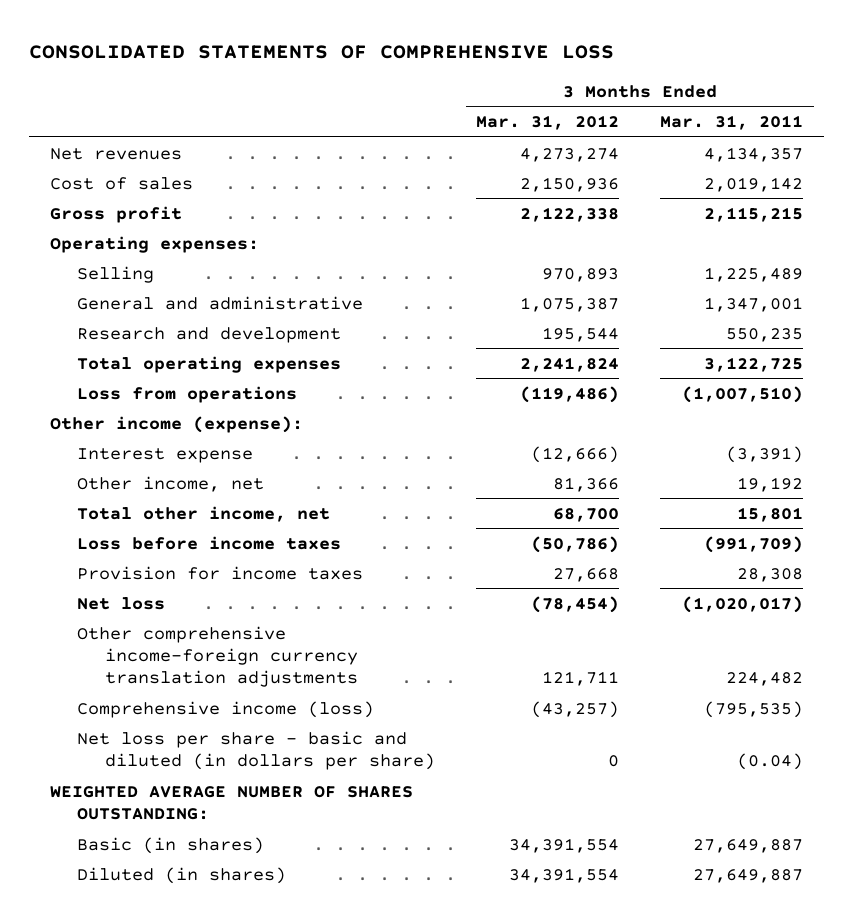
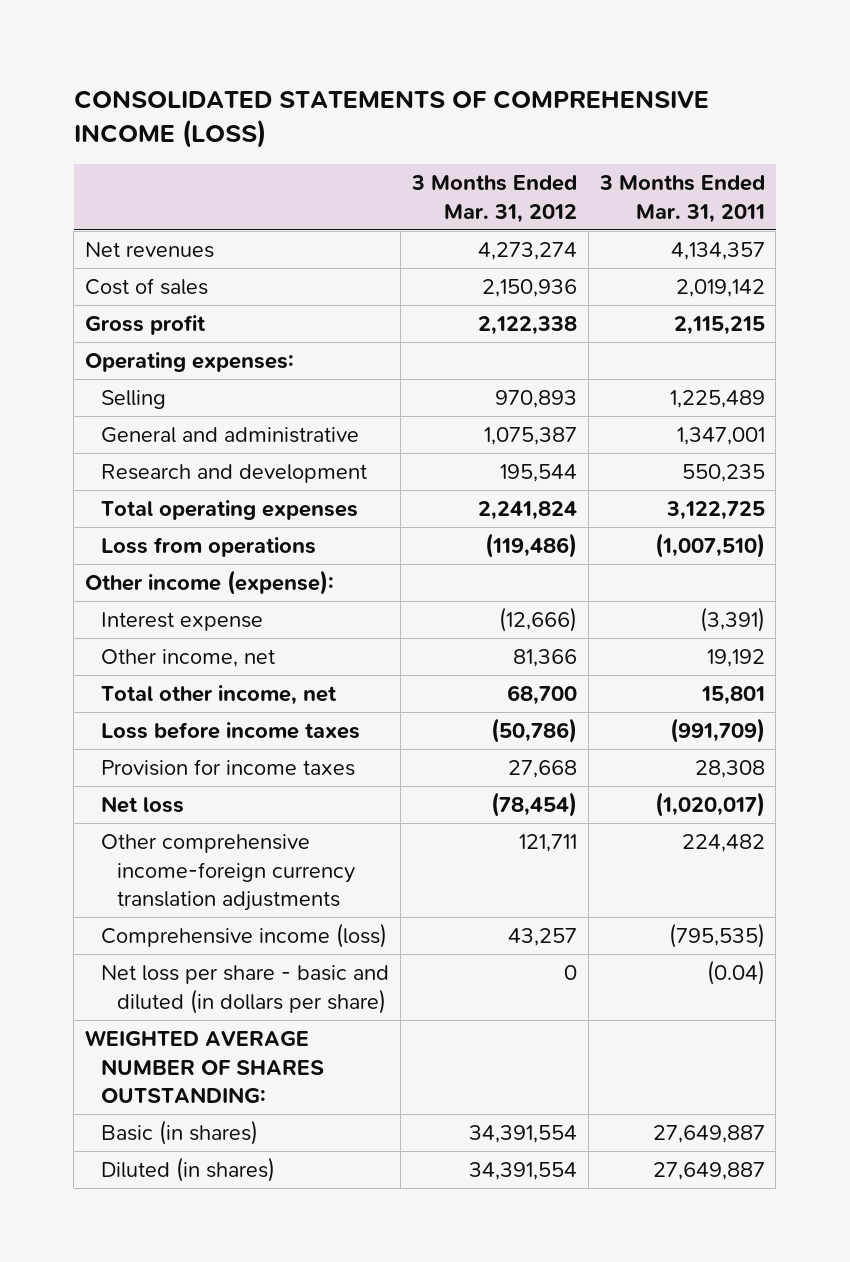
[28,44,614,59] CONSOLIDATED STATEMENTS OF COMPREHENSIVE LOSS -> [73,89,709,149] CONSOLIDATED STATEMENTS OF COMPREHENSIVE INCOME (LOSS)
[531,700,620,718] (43,257) -> [507,928,577,947] 43,257

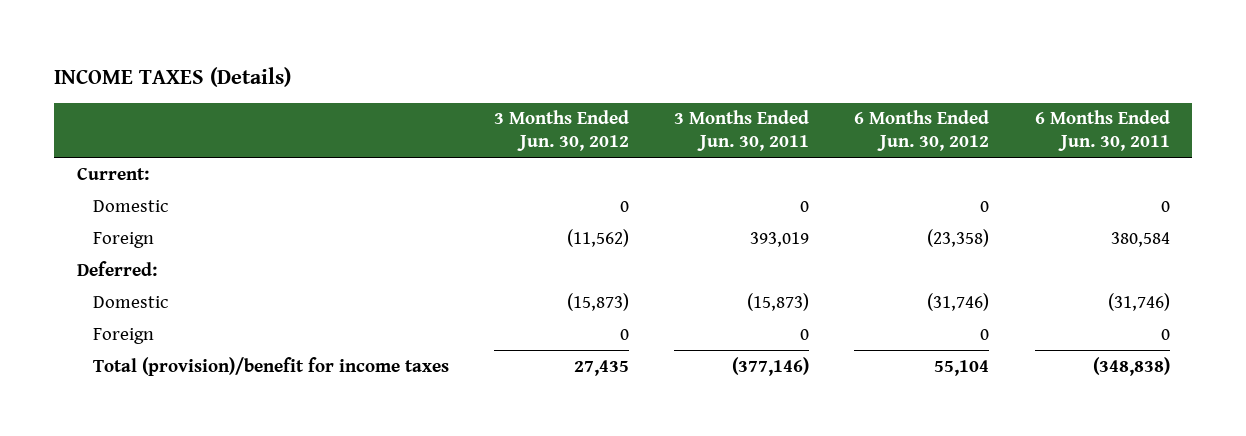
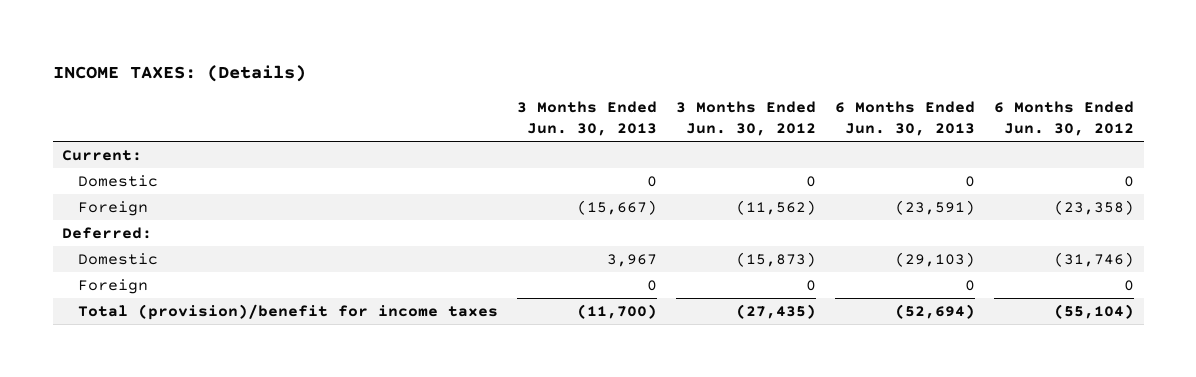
[54,66,292,87] INCOME TAXES (Details) -> [52,65,306,83] INCOME TAXES: (Details)
[674,110,810,152] 3 Months Ended Jun. 30, 2011 -> none
[1034,110,1170,152] 6 Months Ended Jun. 30, 2011 -> none
none -> [517,101,658,137] 3 Months Ended Jun. 30, 2013
none -> [835,101,976,137] 6 Months Ended Jun. 30, 2013
[573,359,629,376] 27,435 -> [736,303,817,319] (27,435)
[934,359,990,376] 55,104 -> [1054,303,1135,319] (55,104)

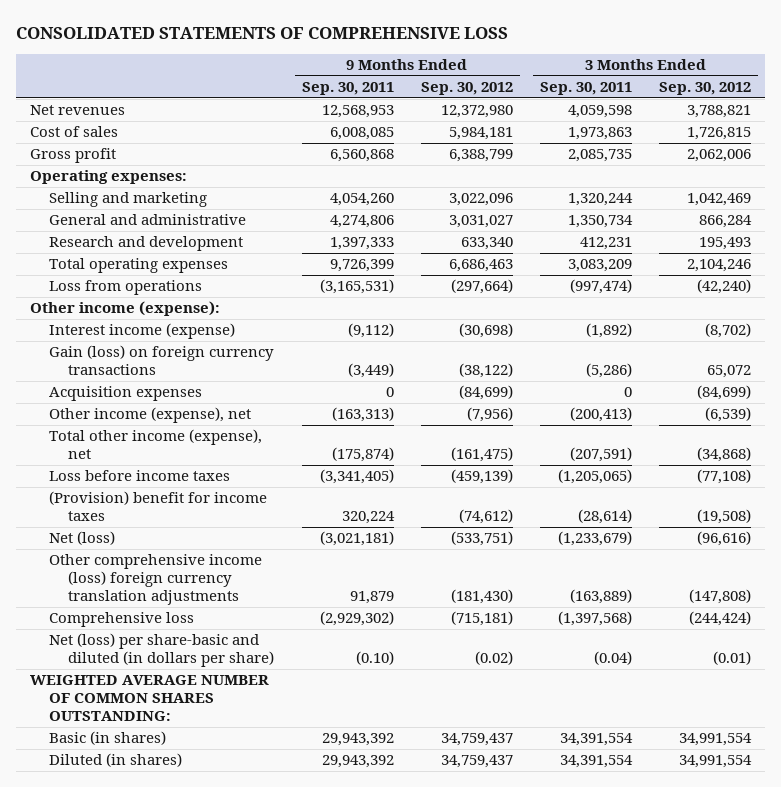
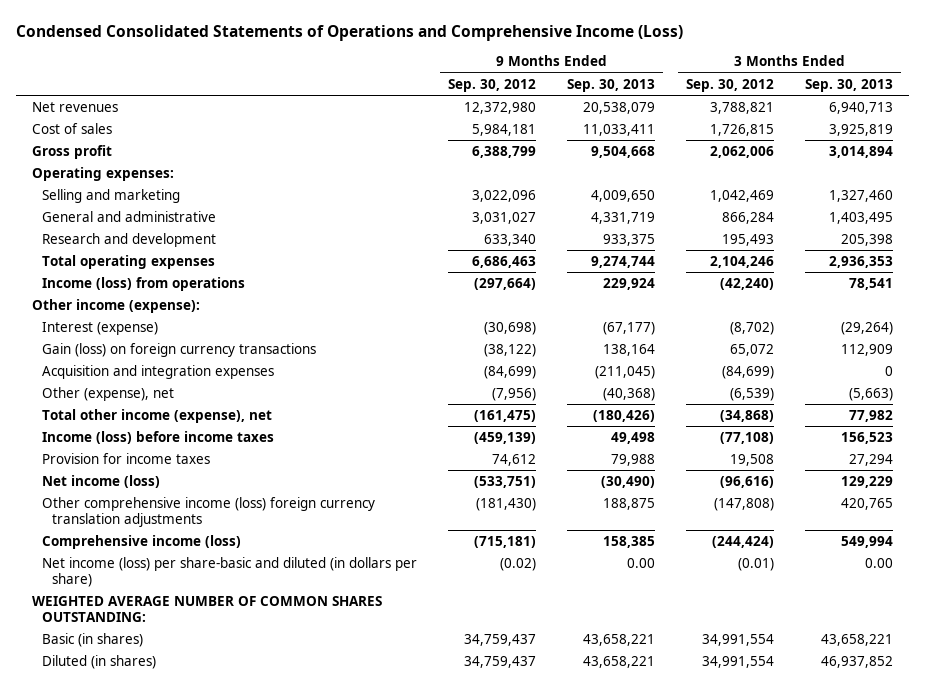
[15,27,508,40] CONSOLIDATED STATEMENTS OF COMPREHENSIVE LOSS -> [16,25,684,42] Condensed Consolidated Statements of Operations and Comprehensive Income (Loss)
[301,82,394,96] Sep. 30, 2011 -> none
[540,82,633,96] Sep. 30, 2011 -> none
none -> [567,78,656,92] Sep. 30, 2013
none -> [805,78,894,92] Sep. 30, 2013
[49,280,203,296] Loss from operations -> [41,276,245,291] Income (loss) from operations
[49,323,236,340] Interest income (expense) -> [41,321,158,335] Interest (expense)
[49,386,203,402] Acquisition expenses -> [41,364,274,379] Acquisition and integration expenses
[49,407,252,424] Other income (expense), net -> [41,386,174,401] Other (expense), net
[49,470,231,482] Loss before income taxes -> [41,430,274,444] Income (loss) before income taxes
[49,491,268,522] (Provision) benefit for income taxes -> [41,452,210,464] Provision for income taxes
[458,509,513,525] (74,612) -> [491,453,536,466] 74,612
[697,509,752,525] (19,508) -> [730,453,775,466] 19,508
[49,531,116,546] Net (loss) -> [41,474,160,488] Net income (loss)
[49,612,195,628] Comprehensive loss -> [41,534,241,549] Comprehensive income (loss)
[49,633,275,668] Net (loss) per share-basic and diluted (in dollars per share) -> [41,556,417,587] Net income (loss) per share-basic and diluted (in dollars per share)

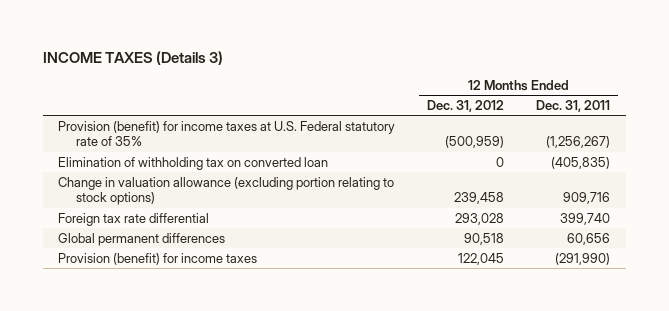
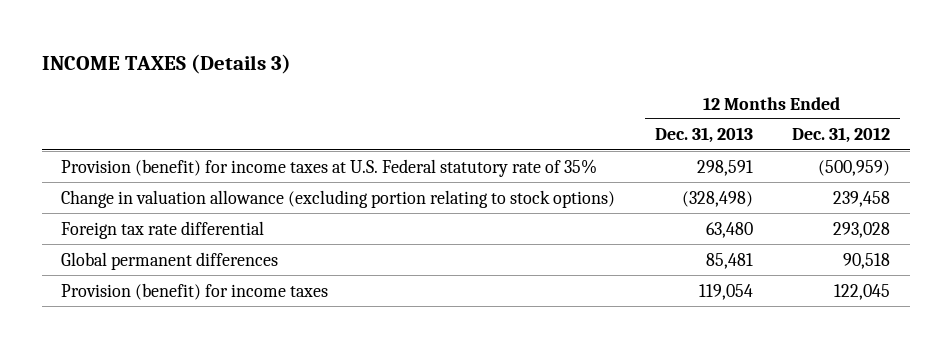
[536,99,611,112] Dec. 31, 2011 -> none
none -> [654,127,753,144] Dec. 31, 2013
[58,156,329,170] Elimination of withholding tax on converted loan -> none

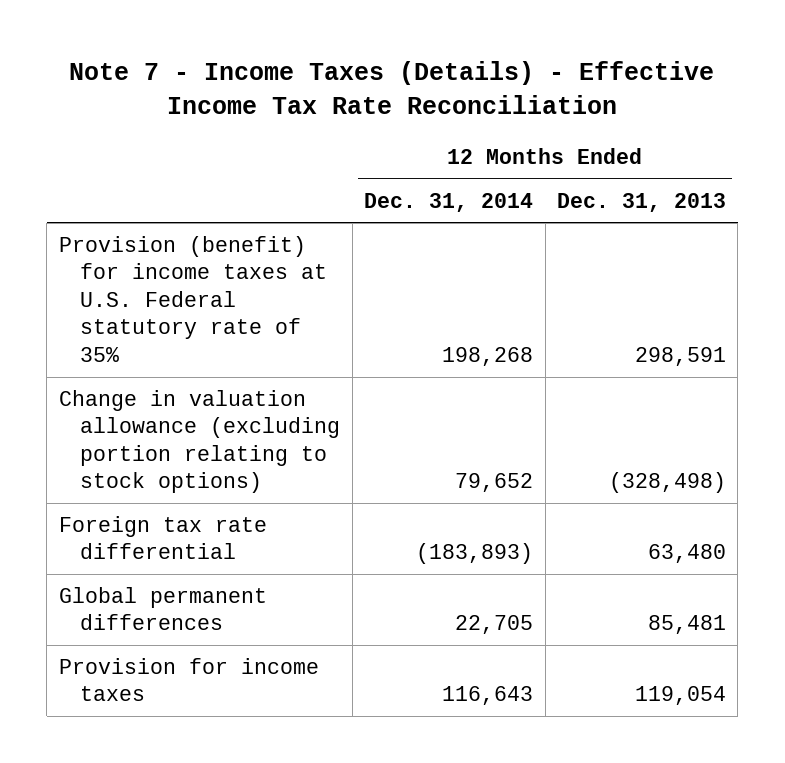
[41,53,291,74] INCOME TAXES (Details 3) -> [69,61,715,114] Note 7 - Income Taxes (Details) - Effective Income Tax Rate Reconciliation
[791,127,890,144] Dec. 31, 2012 -> none
none -> [364,192,534,212] Dec. 31, 2014
[61,282,329,300] Provision (benefit) for income taxes -> [58,657,319,702] Provision for income taxes

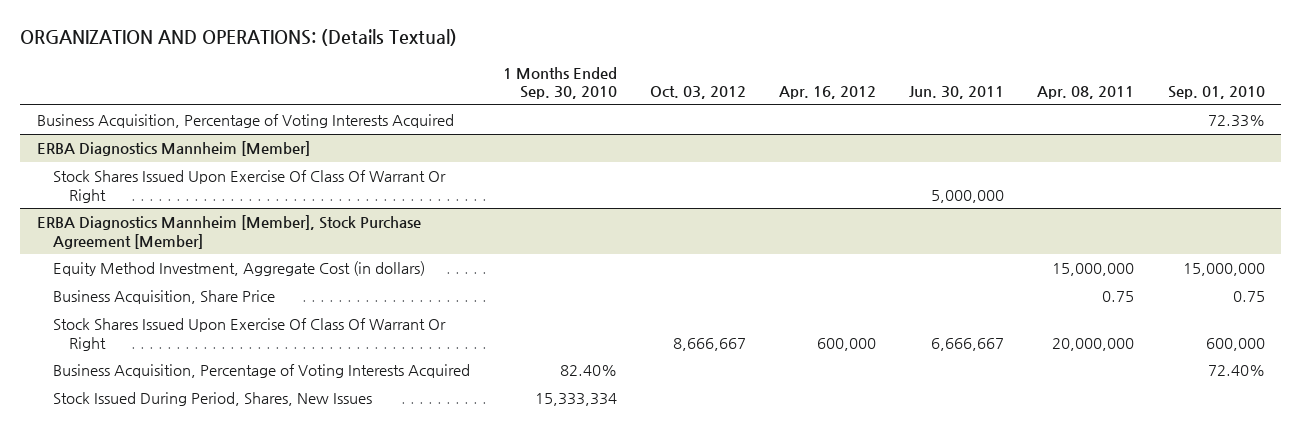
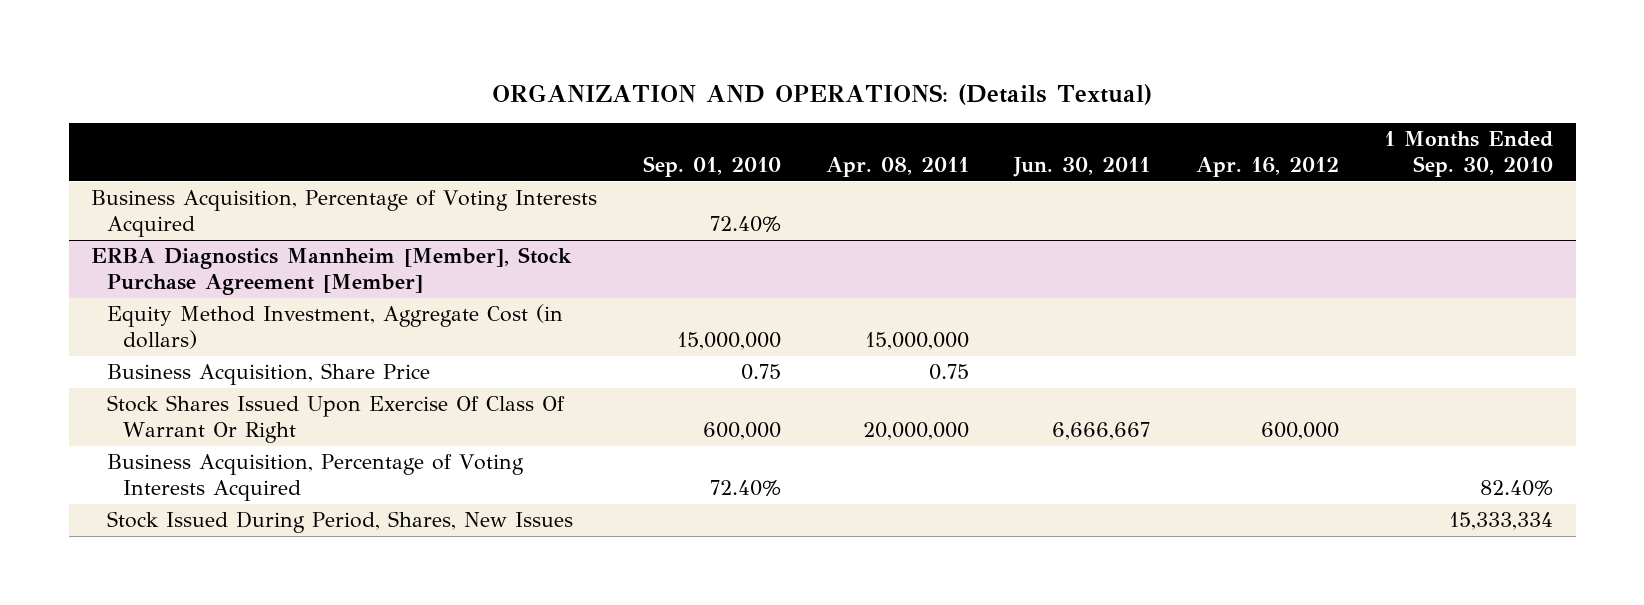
[650,86,747,100] Oct. 03, 2012 -> none
[36,141,310,157] ERBA Diagnostics Mannheim [Member] -> none
[52,170,446,203] Stock Shares Issued Upon Exercise Of Class Of Warrant Or Right -> none
[1207,115,1265,128] 72.33% -> [709,216,781,233] 72.40%

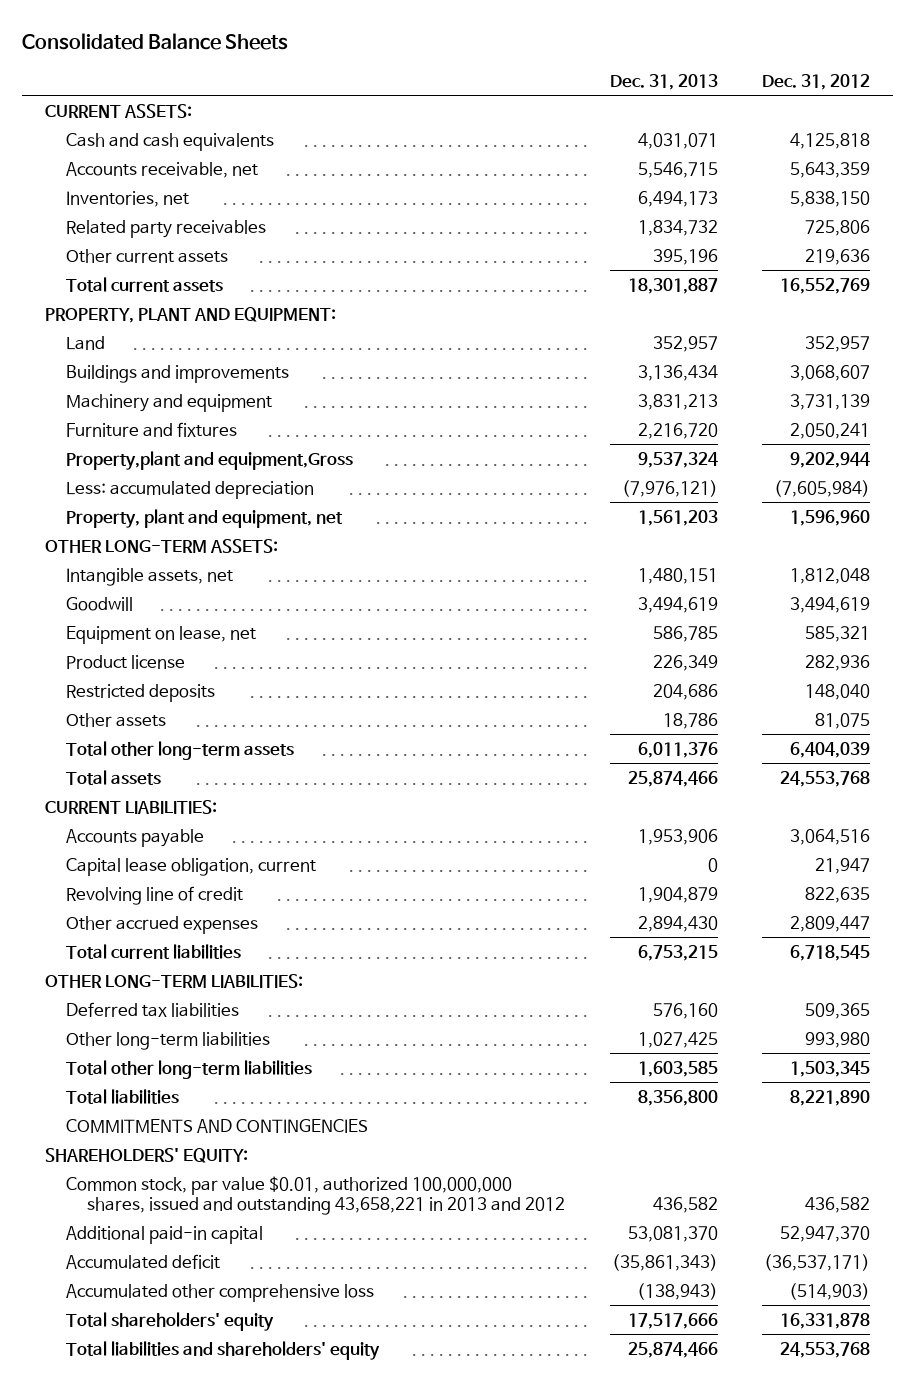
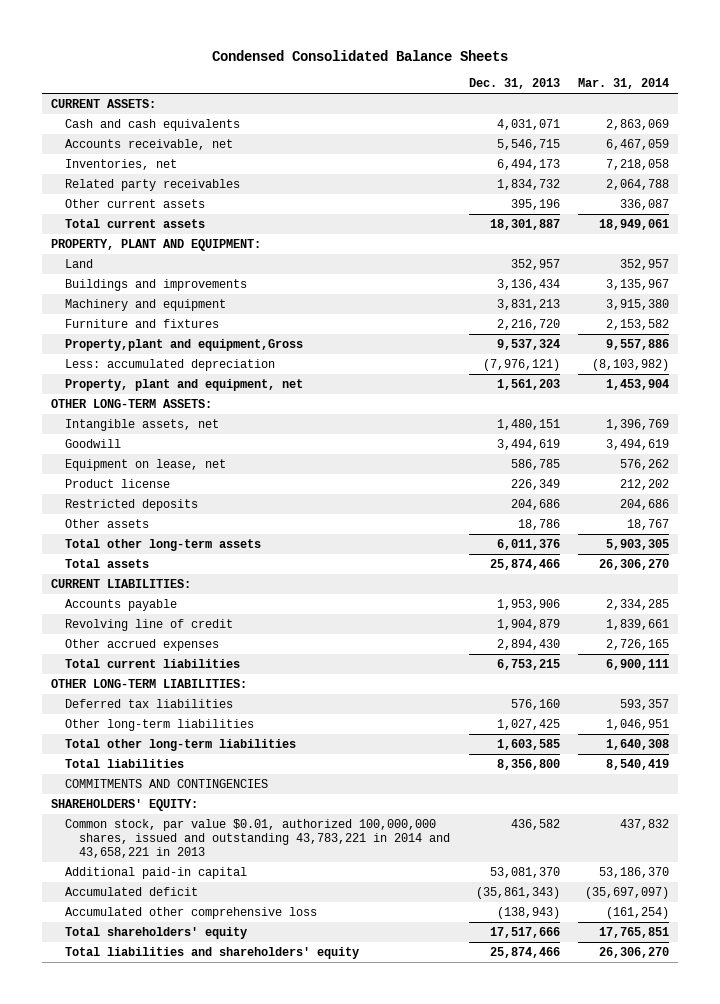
[22,32,289,50] Consolidated Balance Sheets -> [212,49,509,61] Condensed Consolidated Balance Sheets
[762,73,871,90] Dec. 31, 2012 -> none
none -> [577,78,669,90] Mar. 31, 2014
[65,857,316,876] Capital lease obligation, current -> none
[65,1175,566,1216] Common stock, par value $0.01, authorized 100,000,000 shares, issued and outstanding 43,658,221 in 2013 and 2012 -> [65,819,451,859] Common stock, par value $0.01, authorized 100,000,000 shares, issued and outstanding 43,783,221 in 2014 and 43,658,221 in 2013

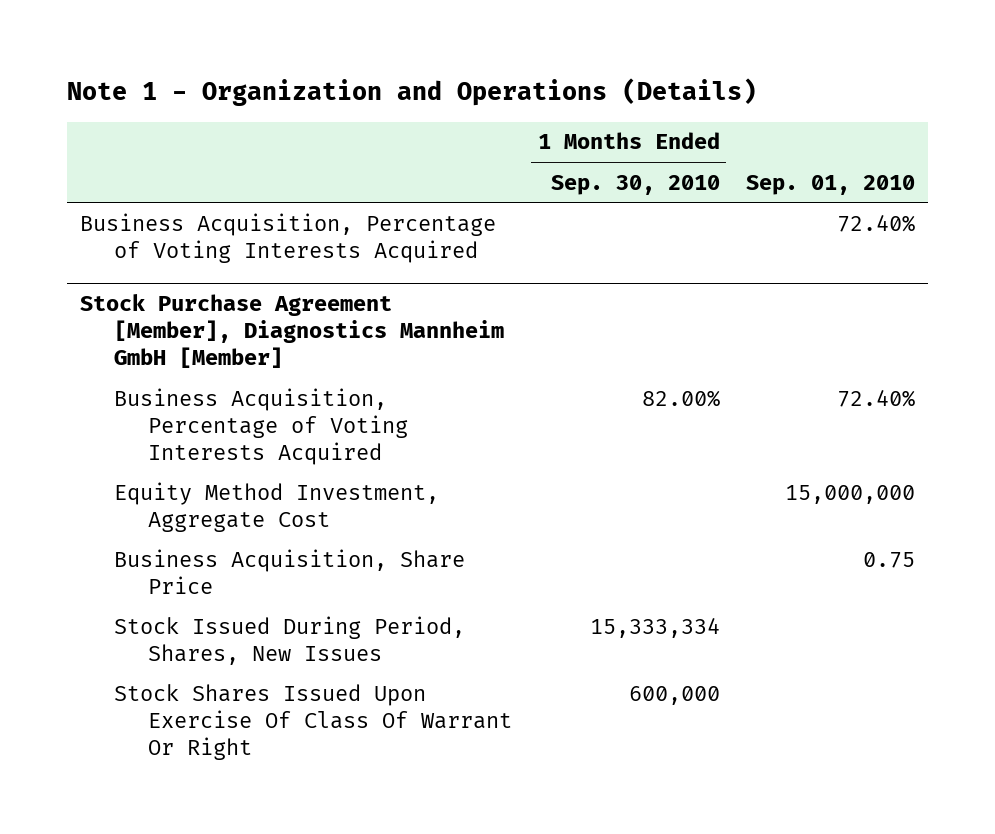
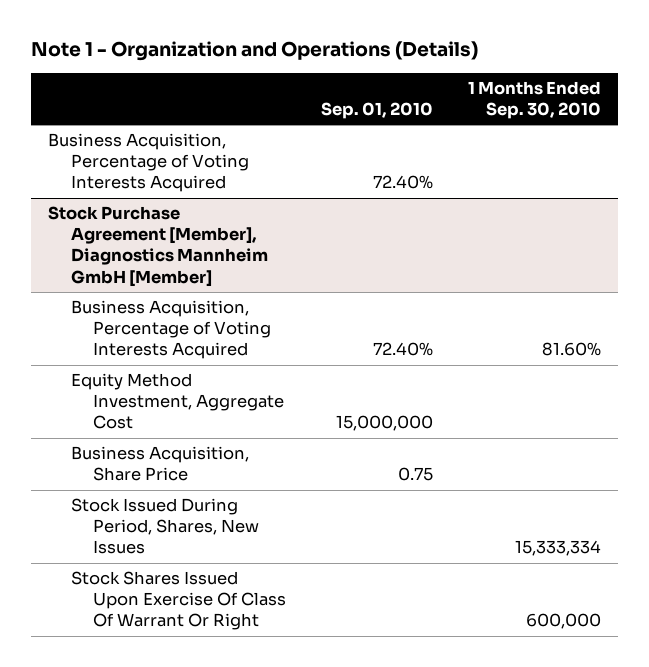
[641,389,720,407] 82.00% -> [541,342,601,357] 81.60%

